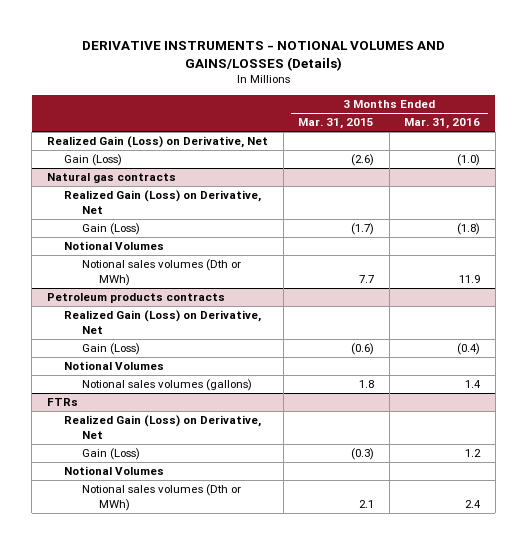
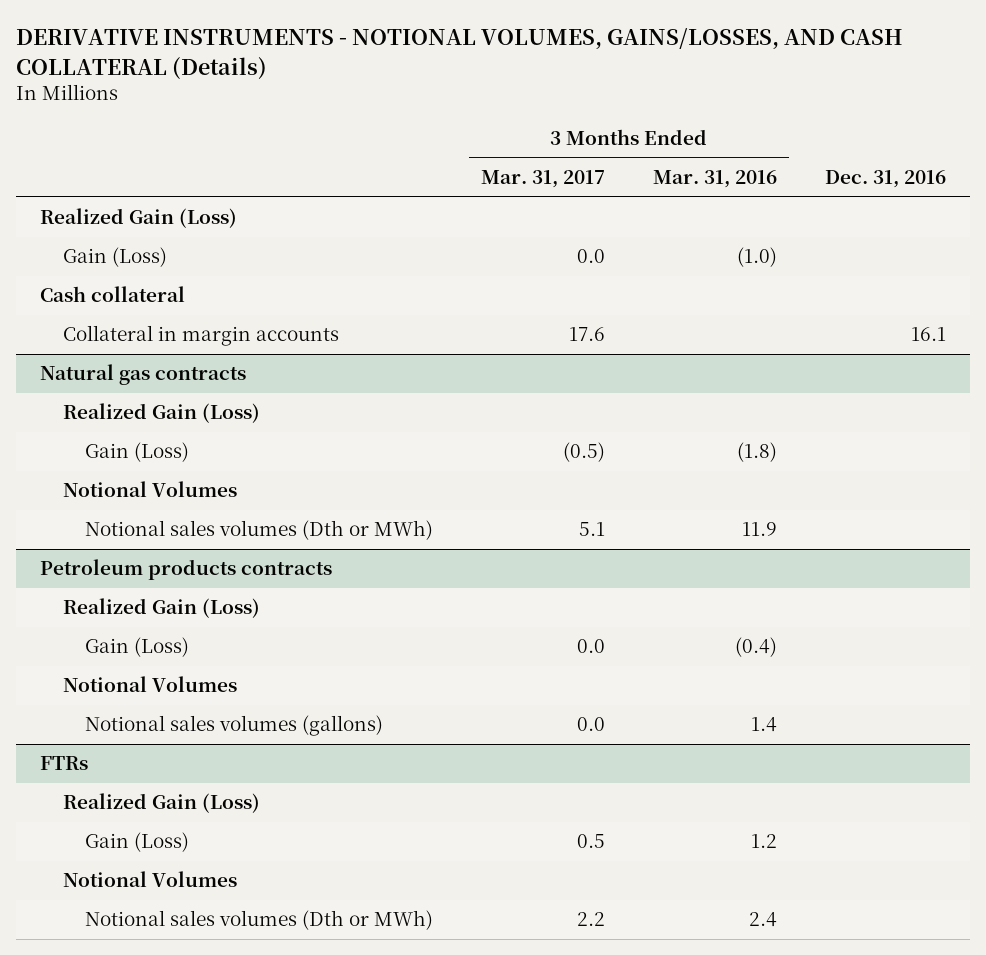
[81,40,445,71] DERIVATIVE INSTRUMENTS - NOTIONAL VOLUMES AND GAINS/LOSSES (Details) -> [16,28,904,80] DERIVATIVE INSTRUMENTS - NOTIONAL VOLUMES, GAINS/LOSSES, AND CASH COLLATERAL (Details)
[298,118,375,130] Mar. 31, 2015 -> none
none -> [481,170,606,189] Mar. 31, 2017
none -> [825,170,947,189] Dec. 31, 2016
[46,136,268,149] Realized Gain (Loss) on Derivative, Net -> [40,208,238,229] Realized Gain (Loss)
none -> [40,286,186,303] Cash collateral
none -> [62,325,339,347] Collateral in margin accounts
[64,190,262,215] Realized Gain (Loss) on Derivative, Net -> [62,403,260,424] Realized Gain (Loss)
[64,310,262,335] Realized Gain (Loss) on Derivative, Net -> [62,598,260,619] Realized Gain (Loss)
[64,415,262,440] Realized Gain (Loss) on Derivative, Net -> [62,793,260,814] Realized Gain (Loss)

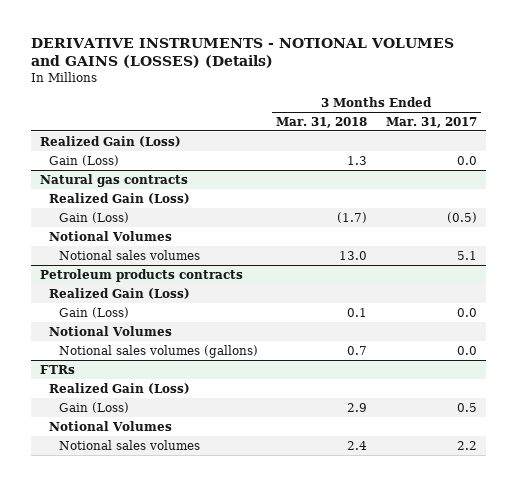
[16,28,904,80] DERIVATIVE INSTRUMENTS - NOTIONAL VOLUMES, GAINS/LOSSES, AND CASH COLLATERAL (Details) -> [30,38,454,69] DERIVATIVE INSTRUMENTS - NOTIONAL VOLUMES and GAINS (LOSSES) (Details)
[653,170,778,189] Mar. 31, 2016 -> none
[825,170,947,189] Dec. 31, 2016 -> none
none -> [276,116,368,128] Mar. 31, 2018
[40,286,186,303] Cash collateral -> none
[62,325,339,347] Collateral in margin accounts -> none
[85,520,434,541] Notional sales volumes (Dth or MWh) -> [58,249,200,260] Notional sales volumes
[85,910,434,931] Notional sales volumes (Dth or MWh) -> [58,439,200,450] Notional sales volumes

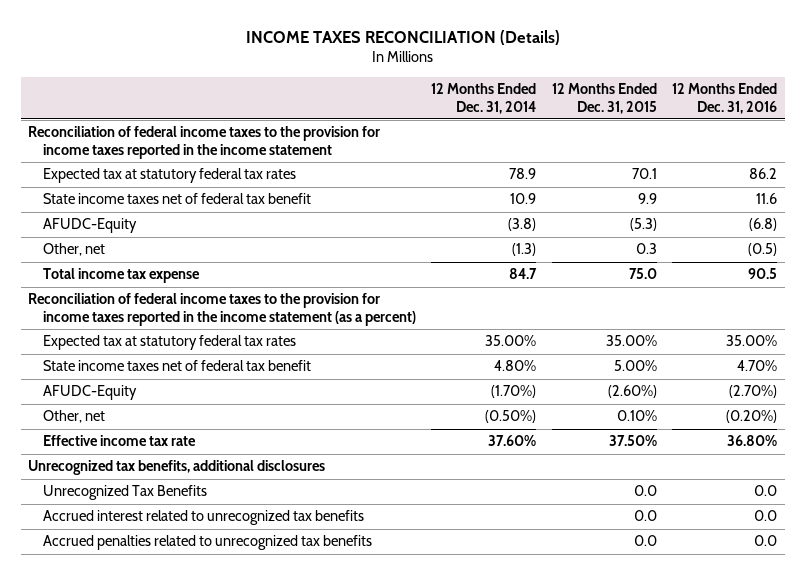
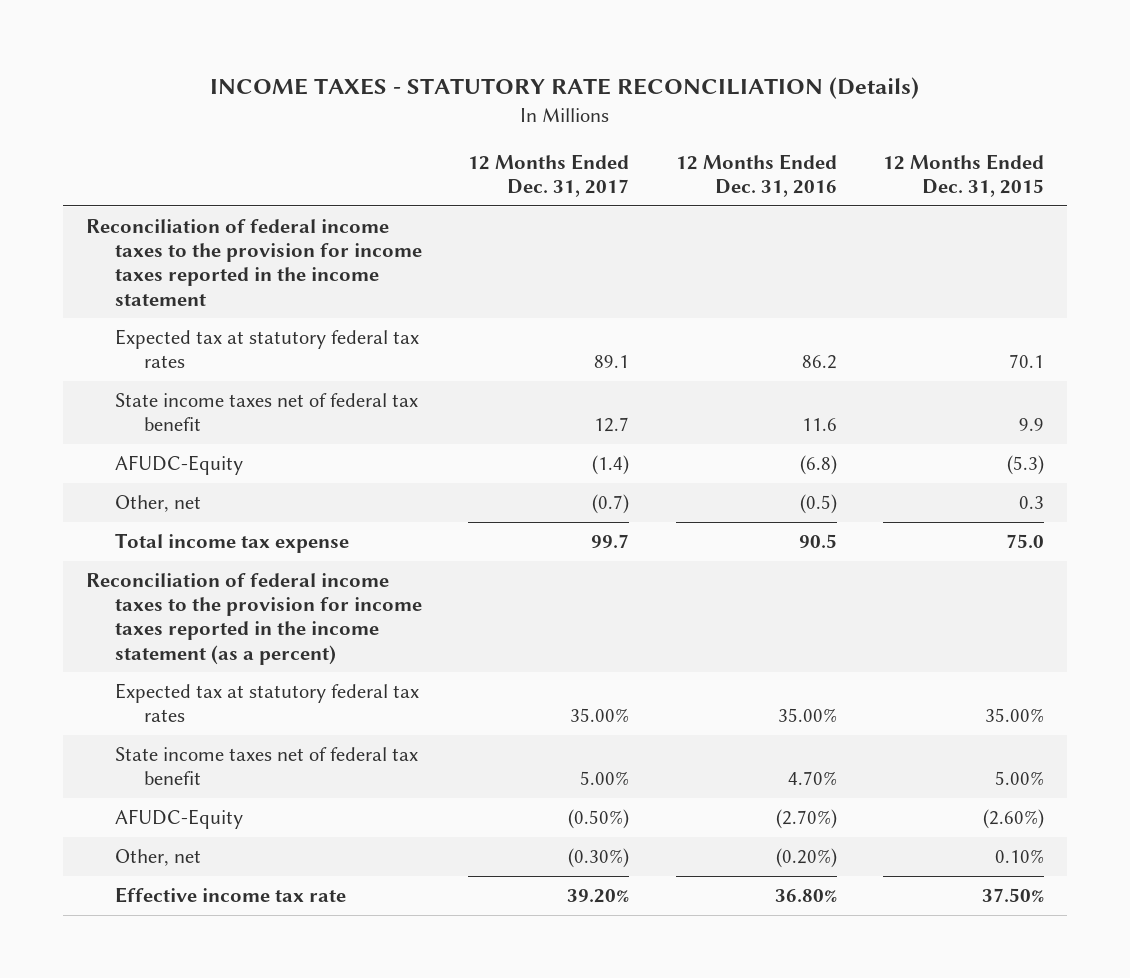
[245,29,560,45] INCOME TAXES RECONCILIATION (Details) -> [209,77,919,100] INCOME TAXES - STATUTORY RATE RECONCILIATION (Details)
[431,83,537,114] 12 Months Ended Dec. 31, 2014 -> none
none -> [468,153,630,197] 12 Months Ended Dec. 31, 2017
[28,460,326,476] Unrecognized tax benefits, additional disclosures -> none
[43,485,208,501] Unrecognized Tax Benefits -> none
[43,510,365,526] Accrued interest related to unrecognized tax benefits -> none
[43,535,373,551] Accrued penalties related to unrecognized tax benefits -> none

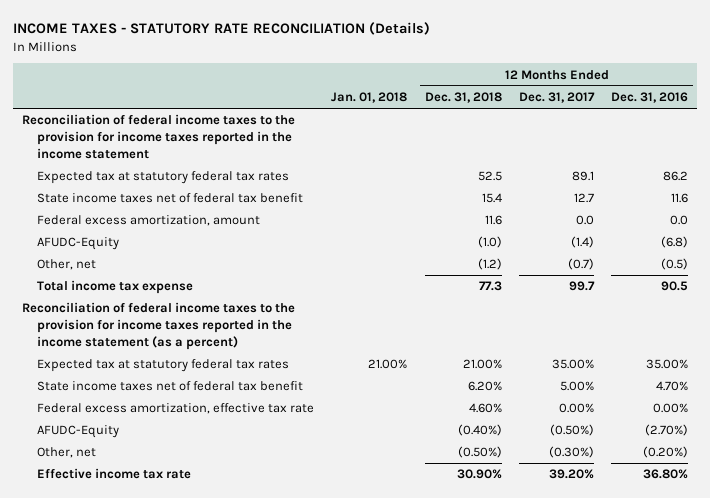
[883,153,1045,197] 12 Months Ended Dec. 31, 2015 -> none
none -> [331,92,408,104] Jan. 01, 2018
none -> [424,92,502,104] Dec. 31, 2018
none -> [37,215,261,227] Federal excess amortization, amount
none -> [37,403,315,415] Federal excess amortization, effective tax rate

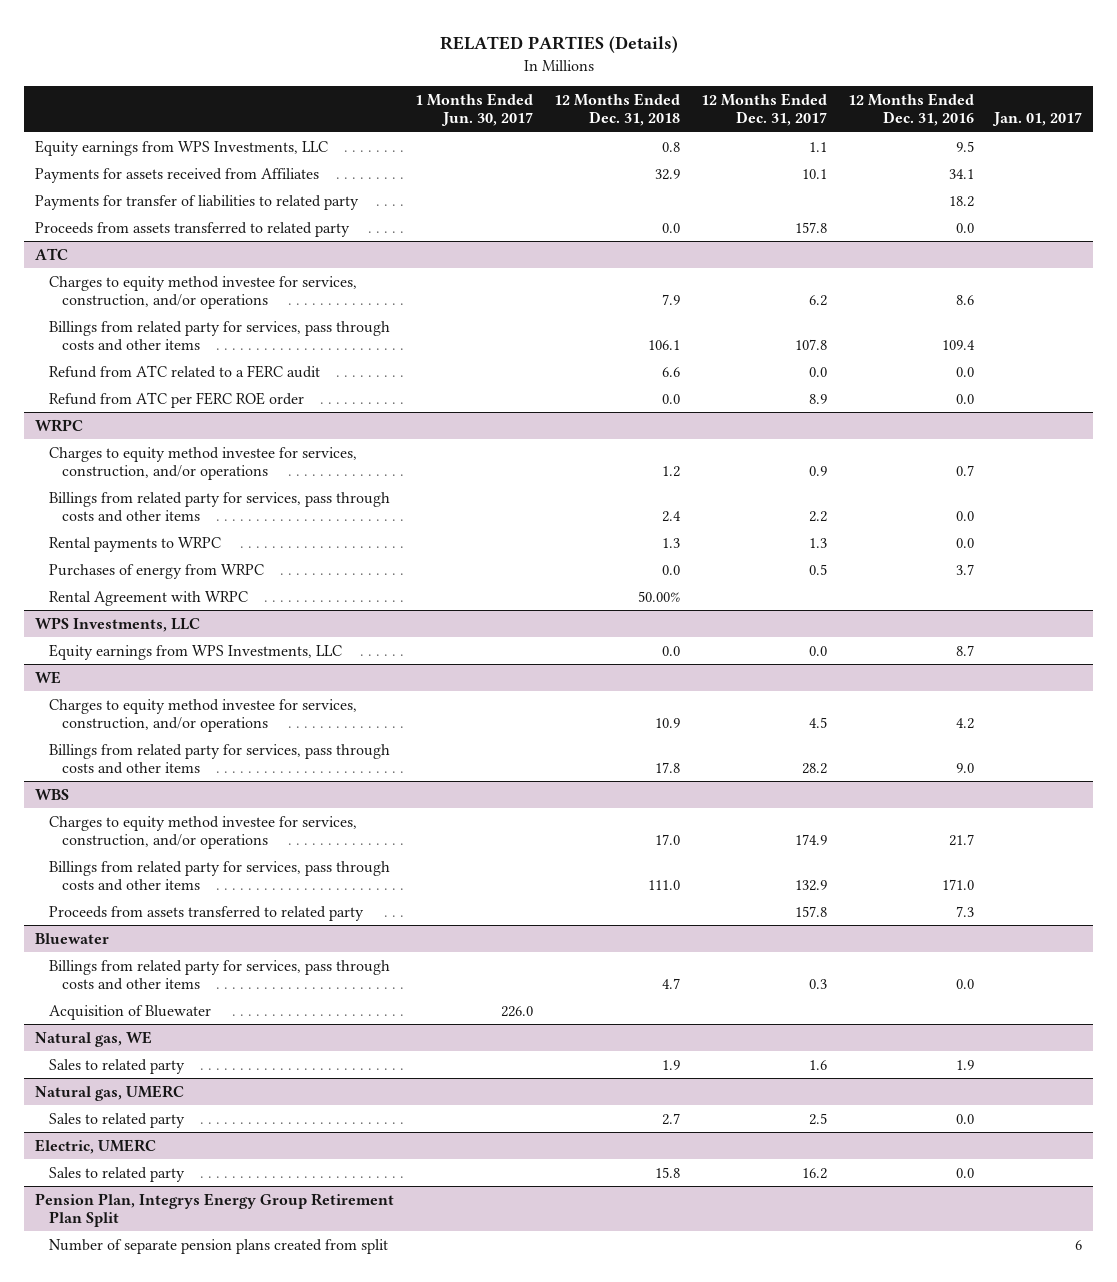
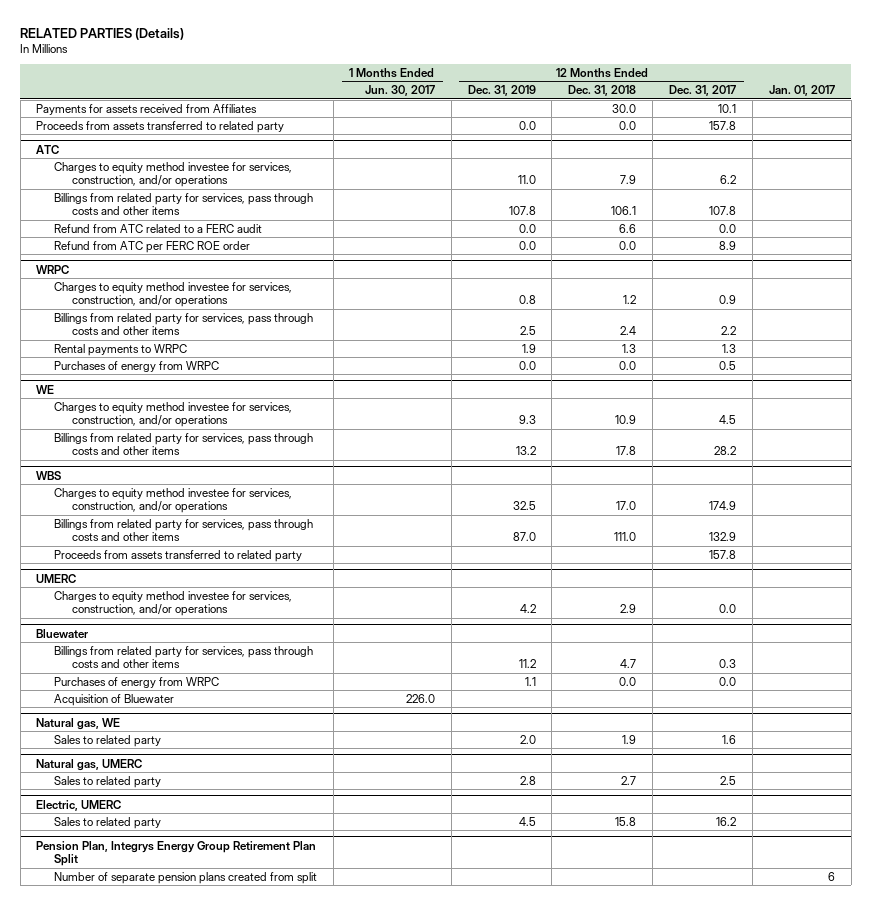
[847,92,974,127] 12 Months Ended Dec. 31, 2016 -> none
none -> [467,85,536,97] Dec. 31, 2019
[34,139,328,156] Equity earnings from WPS Investments, LLC -> none
[34,194,359,210] Payments for transfer of liabilities to related party -> none
[654,168,680,180] 32.9 -> [612,103,637,113] 30.0
[48,590,248,606] Rental Agreement with WRPC -> none
[34,616,200,632] WPS Investments, LLC -> none
[48,643,342,660] Equity earnings from WPS Investments, LLC -> none
none -> [36,573,77,583] UMERC
none -> [54,590,293,617] Charges to equity method investee for services, construction, and/or operations
none -> [54,676,220,688] Purchases of energy from WRPC

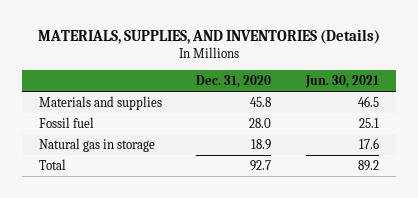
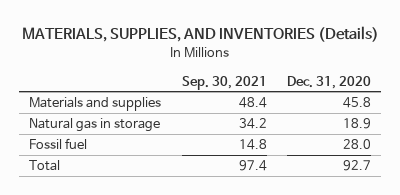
[304,75,379,89] Jun. 30, 2021 -> none
none -> [181,75,267,90] Sep. 30, 2021
[38,116,94,128] Fossil fuel -> [29,138,88,150] Fossil fuel

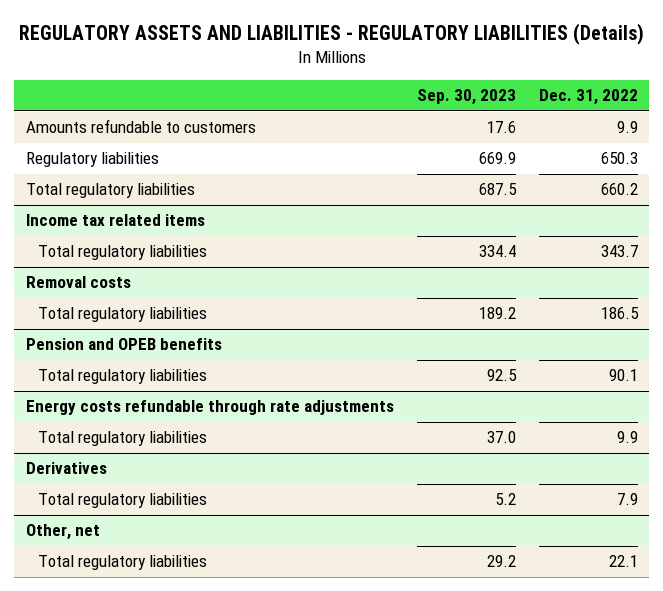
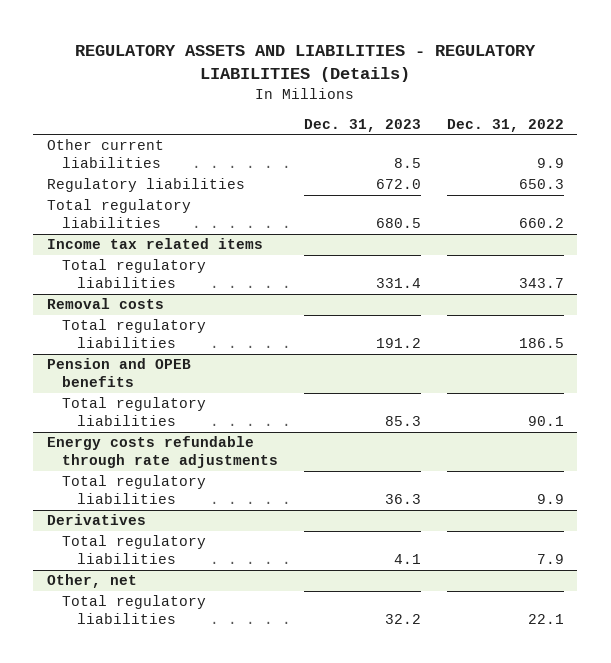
[416,88,516,105] Sep. 30, 2023 -> none
none -> [303,118,421,132] Dec. 31, 2023
[25,119,256,134] Amounts refundable to customers -> [46,139,164,168] Other current liabilities

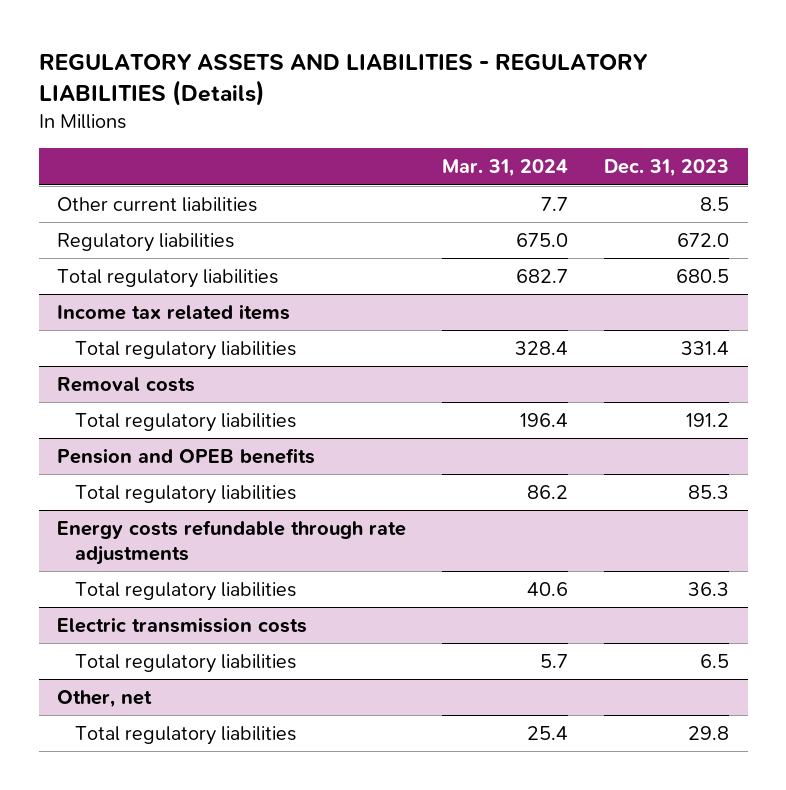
[447,118,565,132] Dec. 31, 2022 -> none
none -> [442,159,569,178] Mar. 31, 2024
[46,514,146,526] Derivatives -> none
none -> [56,616,307,633] Electric transmission costs
[393,553,421,564] 4.1 -> [700,653,730,668] 6.5
[384,613,421,624] 32.2 -> [688,725,730,740] 29.8

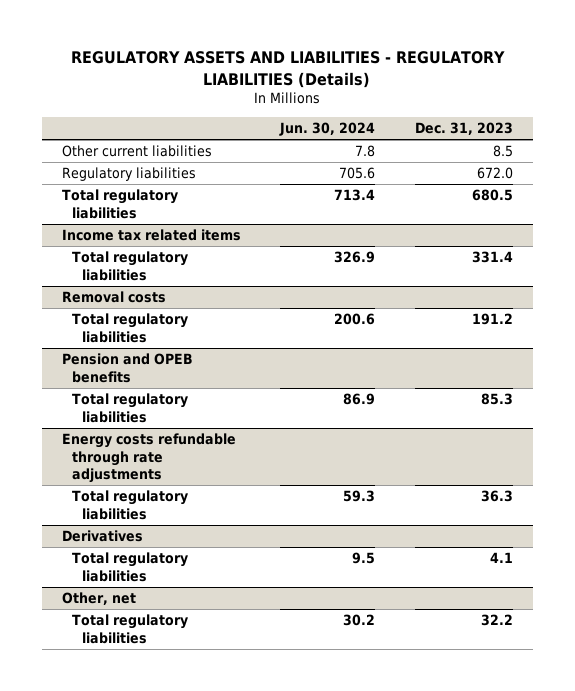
[442,159,569,178] Mar. 31, 2024 -> none
none -> [279,122,376,137] Jun. 30, 2024
[56,616,307,633] Electric transmission costs -> none
none -> [61,530,143,543] Derivatives
[700,653,730,668] 6.5 -> [490,552,514,564] 4.1
[688,725,730,740] 29.8 -> [481,614,514,627] 32.2

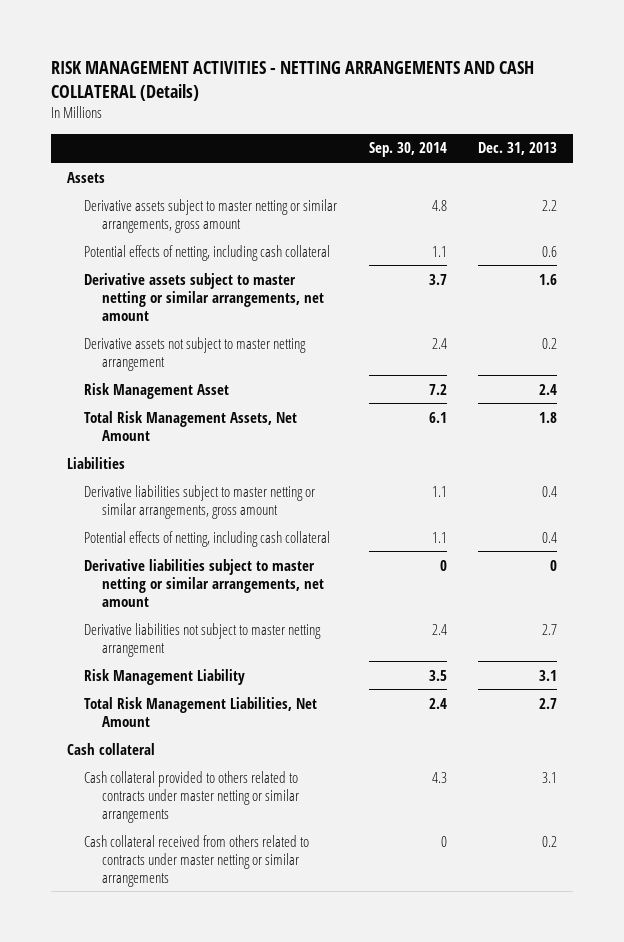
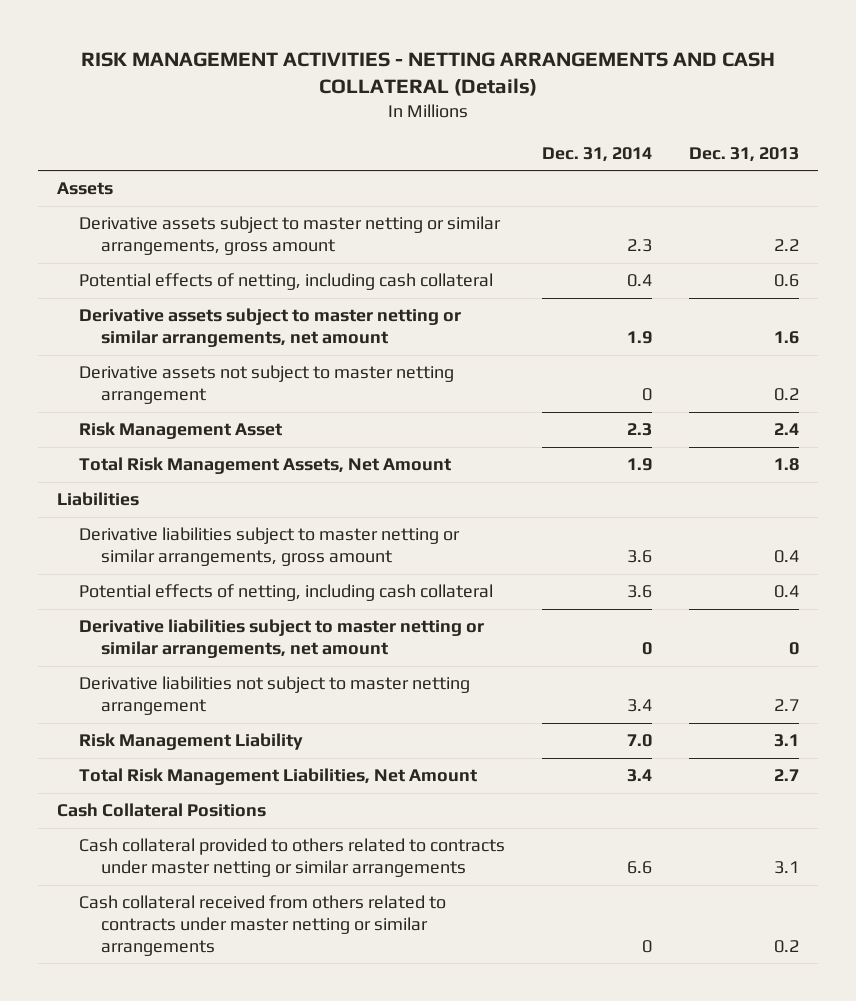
[368,142,447,158] Sep. 30, 2014 -> none
none -> [541,146,652,162] Dec. 31, 2014
[66,742,155,755] Cash collateral -> [56,803,266,818] Cash Collateral Positions

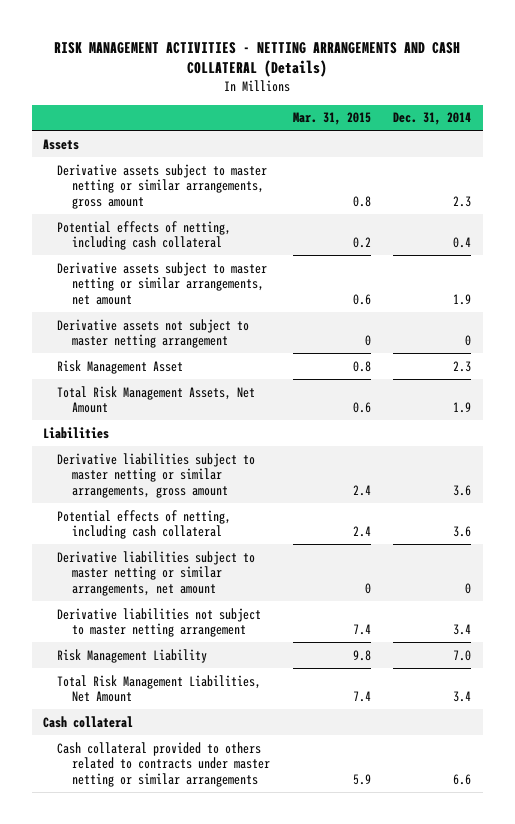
[689,146,800,162] Dec. 31, 2013 -> none
none -> [292,112,371,126] Mar. 31, 2015
[56,803,266,818] Cash Collateral Positions -> [43,715,134,728] Cash collateral
[78,895,446,956] Cash collateral received from others related to contracts under master netting or similar arrangements -> none

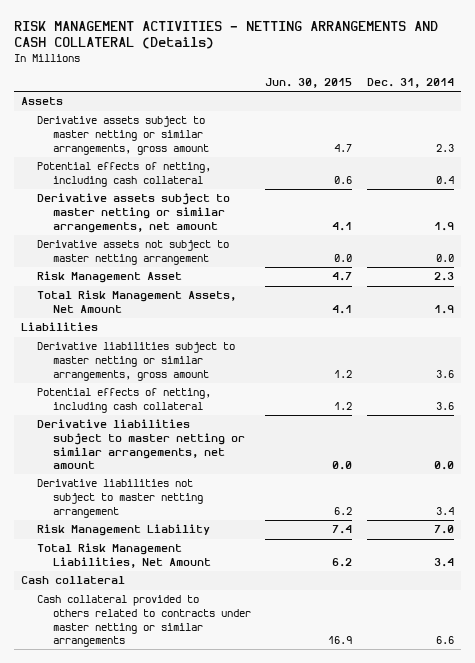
[292,112,371,126] Mar. 31, 2015 -> none
none -> [265,77,353,88] Jun. 30, 2015
[465,335,472,347] 0 -> [435,253,454,262] 0.0
[465,582,472,594] 0 -> [433,461,454,471] 0.0

